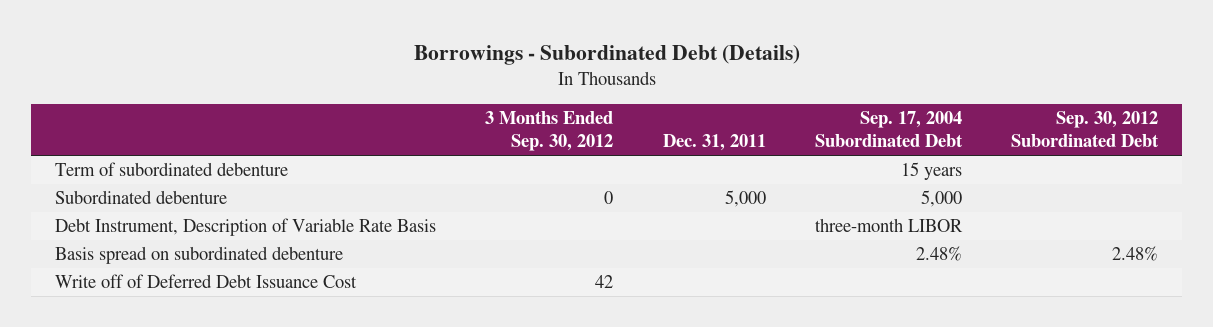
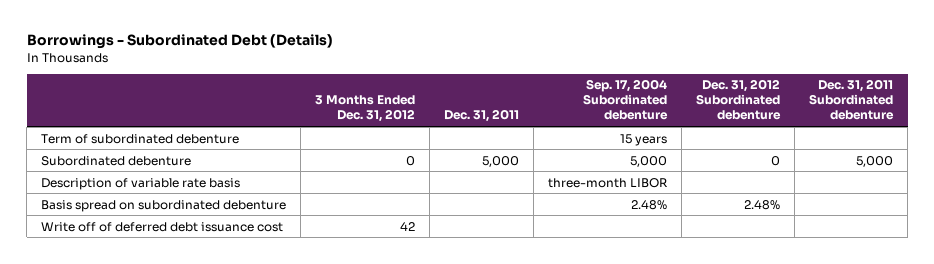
[485,110,614,152] 3 Months Ended Sep. 30, 2012 -> none
[814,110,963,148] Sep. 17, 2004 Subordinated Debt -> none
[1010,110,1159,148] Sep. 30, 2012 Subordinated Debt -> none
none -> [315,95,416,123] 3 Months Ended Dec. 31, 2012
none -> [583,79,669,121] Sep. 17, 2004 Subordinated debenture
none -> [696,79,782,121] Dec. 31, 2012 Subordinated debenture
none -> [809,79,895,121] Dec. 31, 2011 Subordinated debenture
[55,218,437,237] Debt Instrument, Description of Variable Rate Basis -> [41,177,241,190] Description of variable rate basis
[55,274,358,289] Write off of Deferred Debt Issuance Cost -> [41,221,284,232] Write off of deferred debt issuance cost

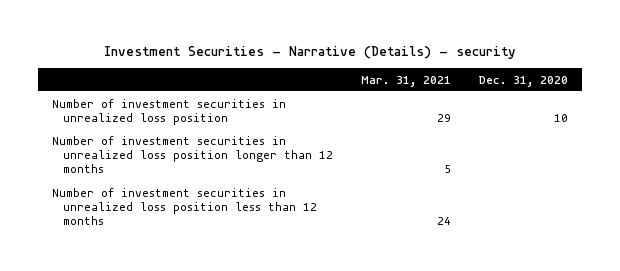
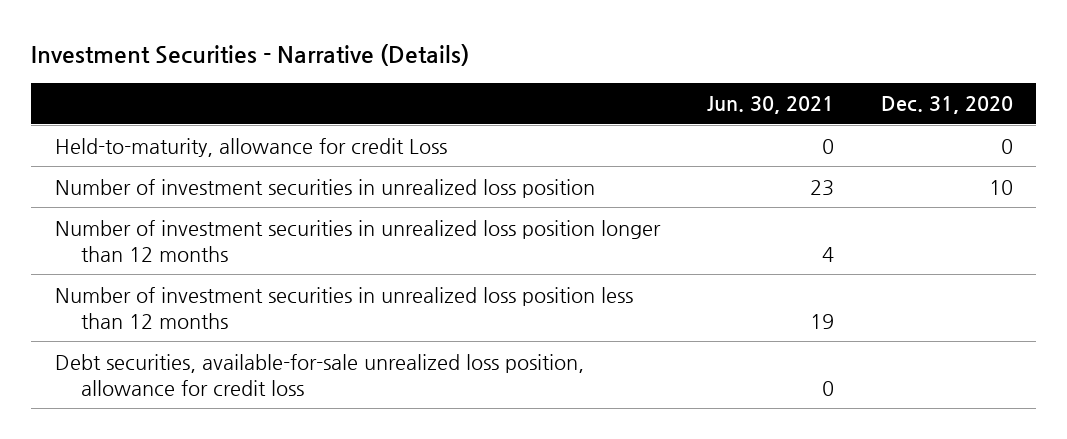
[104,46,517,60] Investment Securities - Narrative (Details) - security -> [31,44,470,67] Investment Securities - Narrative (Details)
[360,75,451,87] Mar. 31, 2021 -> none
none -> [706,96,834,115] Jun. 30, 2021
none -> [54,137,447,157] Held-to-maturity, allowance for credit Loss
none -> [54,353,584,396] Debt securities, available-for-sale unrealized loss position, allowance for credit loss

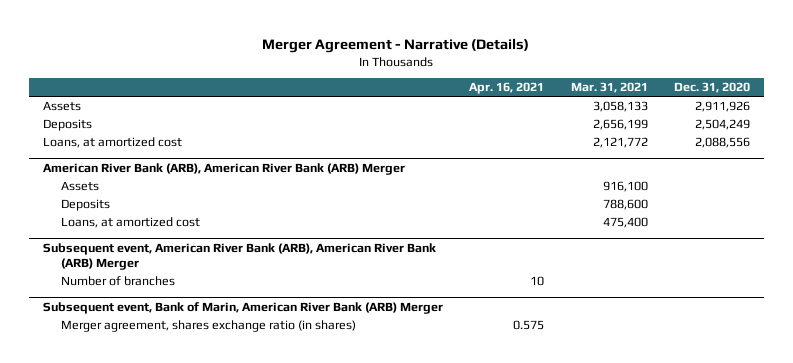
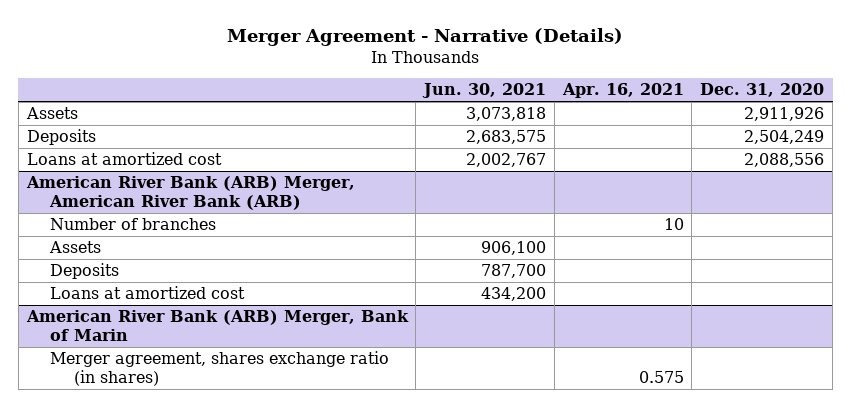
[570,82,648,94] Mar. 31, 2021 -> none
none -> [422,83,547,99] Jun. 30, 2021
[42,137,182,149] Loans, at amortized cost -> [26,152,222,166] Loans at amortized cost
[42,162,405,175] American River Bank (ARB), American River Bank (ARB) Merger -> [25,176,355,210] American River Bank (ARB) Merger, American River Bank (ARB)
none -> [50,218,217,231] Number of branches
[42,242,436,270] Subsequent event, American River Bank (ARB), American River Bank (ARB) Merger -> none
[60,276,175,287] Number of branches -> none
[60,217,200,229] Loans, at amortized cost -> [50,286,246,300] Loans at amortized cost
[42,301,443,314] Subsequent event, Bank of Marin, American River Bank (ARB) Merger -> [25,310,409,341] American River Bank (ARB) Merger, Bank of Marin

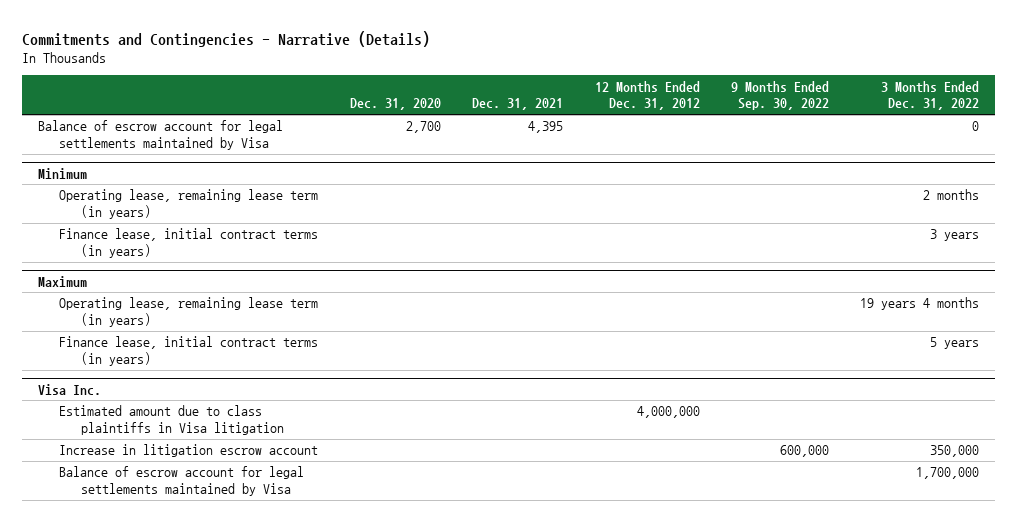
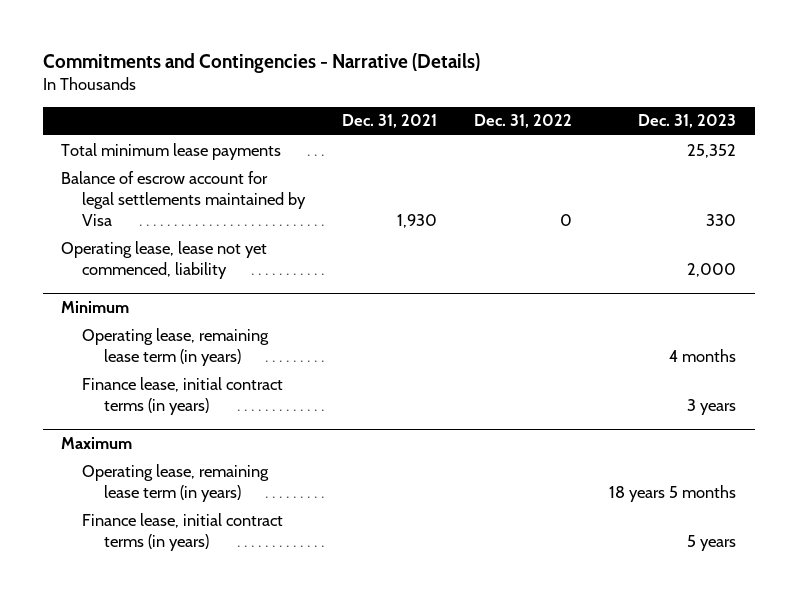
[349,98,441,111] Dec. 31, 2020 -> none
[594,80,700,111] 12 Months Ended Dec. 31, 2012 -> none
[731,80,830,111] 9 Months Ended Sep. 30, 2022 -> none
[881,80,980,111] 3 Months Ended Dec. 31, 2022 -> none
none -> [474,114,573,129] Dec. 31, 2022
none -> [638,114,737,129] Dec. 31, 2023
none -> [61,142,282,160] Total minimum lease payments
[528,121,564,134] 4,395 -> [397,214,438,229] 1,930
none -> [61,240,268,279] Operating lease, lease not yet commenced, liability
[38,383,102,395] Visa Inc. -> none
[59,405,284,435] Estimated amount due to class plaintiffs in Visa litigation -> none
[59,444,319,458] Increase in litigation escrow account -> none
[59,466,305,496] Balance of escrow account for legal settlements maintained by Visa -> none

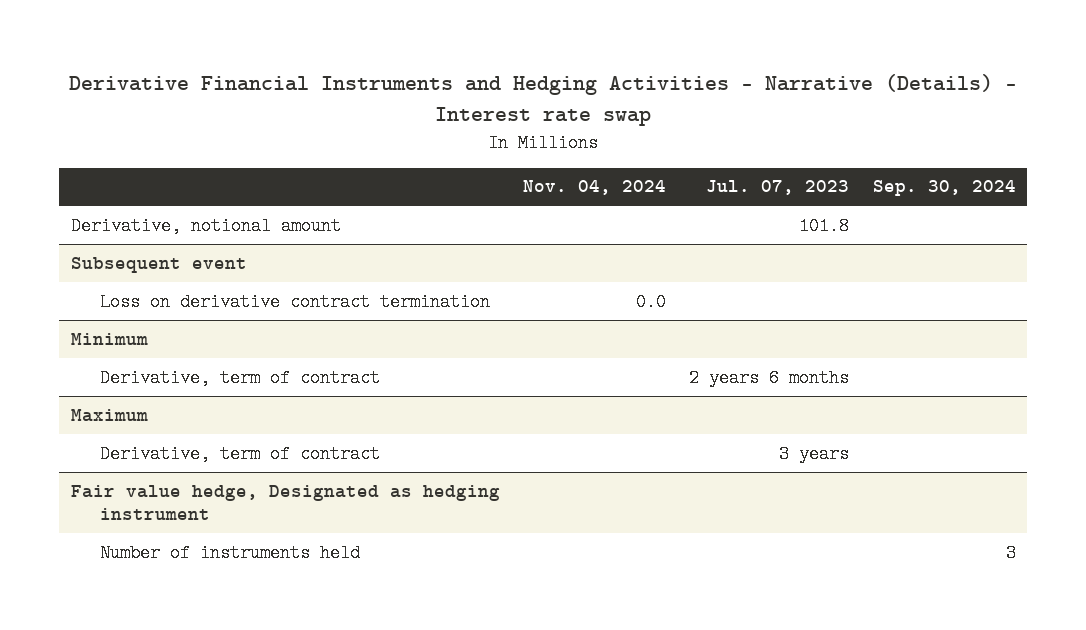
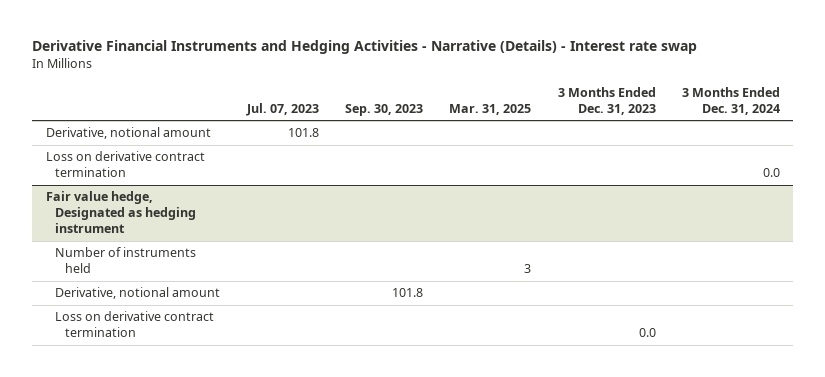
[523,180,667,196] Nov. 04, 2024 -> none
[872,180,1016,197] Sep. 30, 2024 -> none
none -> [344,103,423,116] Sep. 30, 2023
none -> [449,103,532,115] Mar. 31, 2025
none -> [557,86,656,115] 3 Months Ended Dec. 31, 2023
none -> [681,86,780,115] 3 Months Ended Dec. 31, 2024
[70,256,247,273] Subsequent event -> none
[100,292,491,311] Loss on derivative contract termination -> none
[70,332,148,345] Minimum -> none
[100,368,381,387] Derivative, term of contract -> none
[70,408,148,422] Maximum -> none
[100,444,381,463] Derivative, term of contract -> none
none -> [45,151,205,178] Loss on derivative contract termination
none -> [55,287,221,300] Derivative, notional amount
none -> [55,311,215,338] Loss on derivative contract termination

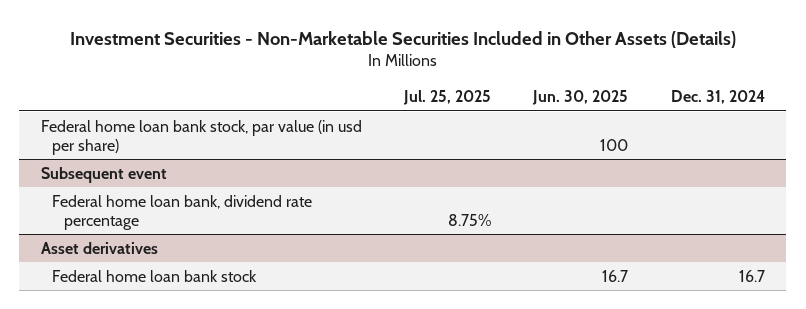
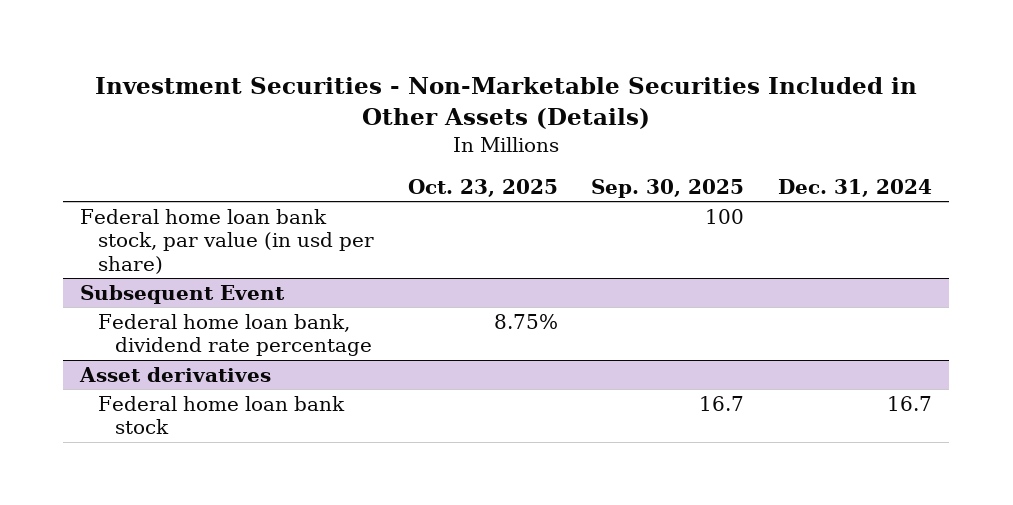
[403,90,492,106] Jul. 25, 2025 -> none
[532,90,629,106] Jun. 30, 2025 -> none
none -> [407,179,558,198] Oct. 23, 2025
none -> [591,179,745,199] Sep. 30, 2025
[40,166,167,183] Subsequent event -> [80,284,286,304] Subsequent Event

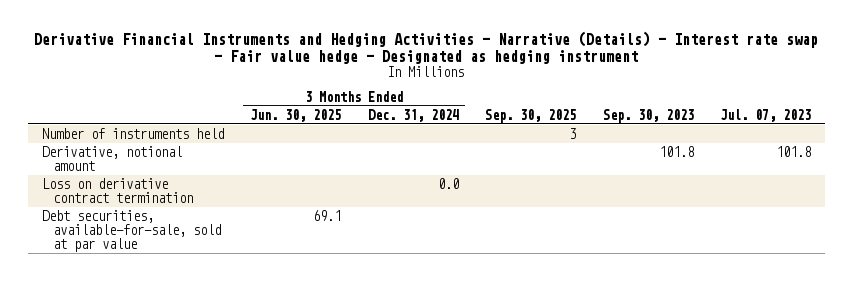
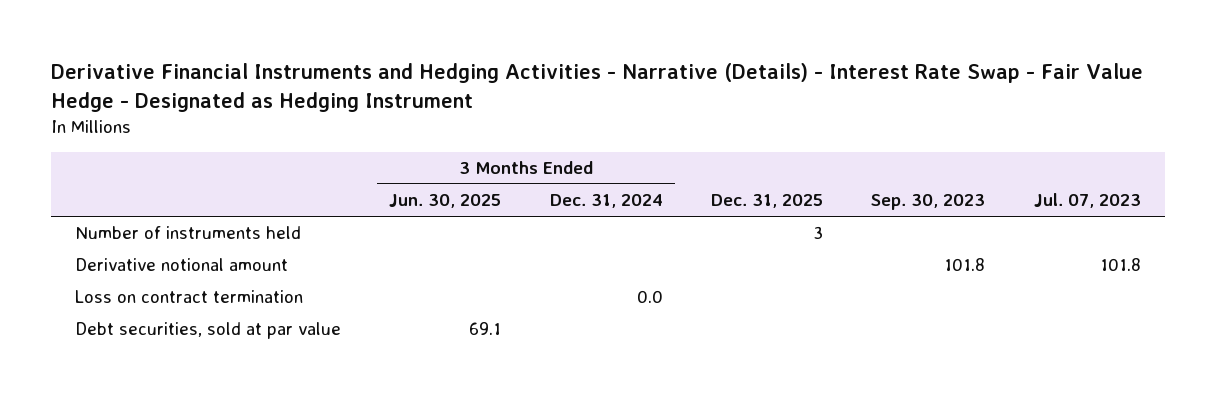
[34,31,819,65] Derivative Financial Instruments and Hedging Activities - Narrative (Details) - Interest rate swap - Fair value hedge - Designated as hedging instrument -> [50,63,1143,113] Derivative Financial Instruments and Hedging Activities - Narrative (Details) - Interest Rate Swap - Fair Value Hedge - Designated as Hedging Instrument
[485,108,577,123] Sep. 30, 2025 -> none
none -> [711,194,824,209] Dec. 31, 2025
[41,146,182,171] Derivative, notional amount -> [74,258,288,272] Derivative notional amount
[41,178,194,203] Loss on derivative contract termination -> [74,290,303,304] Loss on contract termination
[41,210,222,252] Debt securities, available-for-sale, sold at par value -> [74,322,341,340] Debt securities, sold at par value

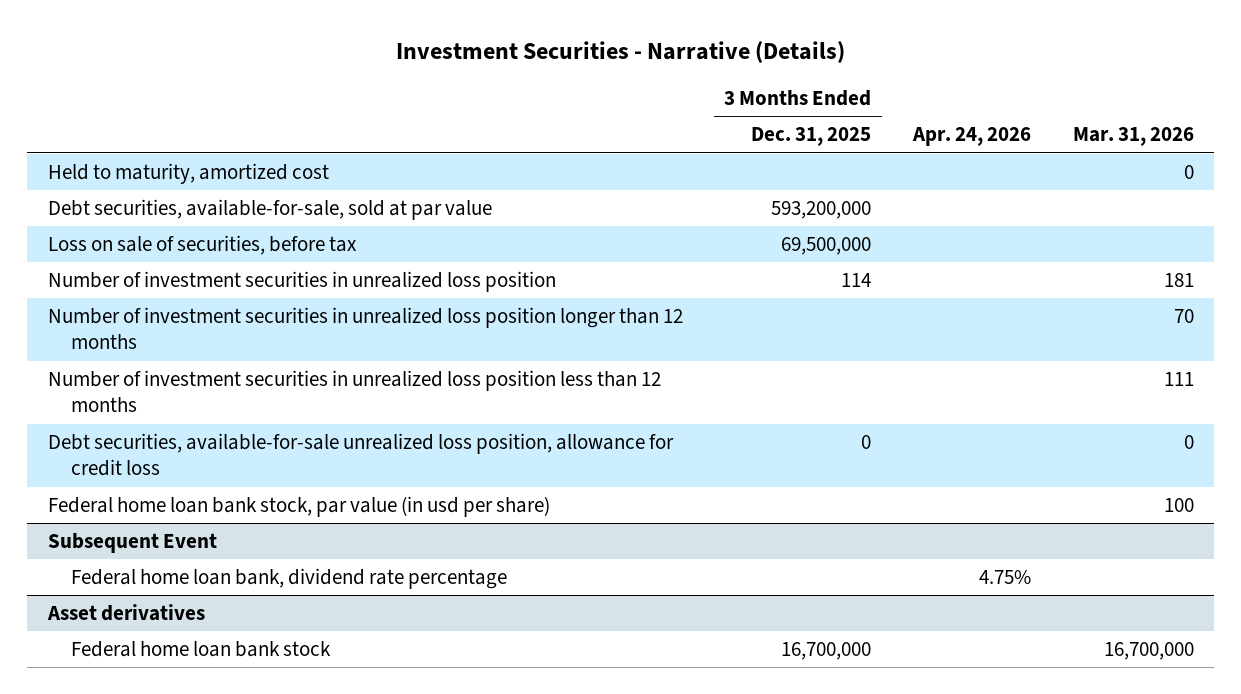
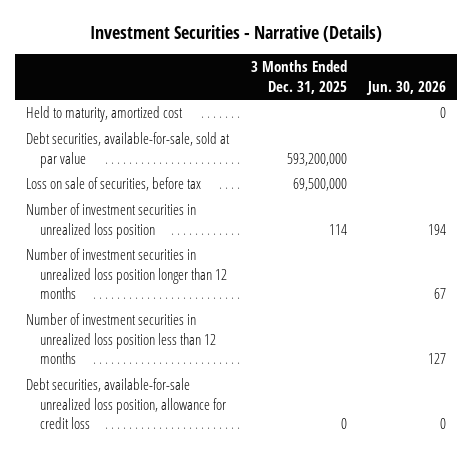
[911,127,1031,147] Apr. 24, 2026 -> none
[1072,127,1194,147] Mar. 31, 2026 -> none
none -> [366,80,447,95] Jun. 30, 2026
[47,496,550,518] Federal home loan bank stock, par value (in usd per share) -> none
[47,533,217,554] Subsequent Event -> none
[71,568,508,590] Federal home loan bank, dividend rate percentage -> none
[46,604,205,622] Asset derivatives -> none
[71,641,332,658] Federal home loan bank stock -> none

